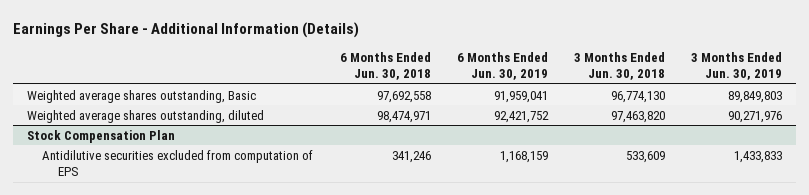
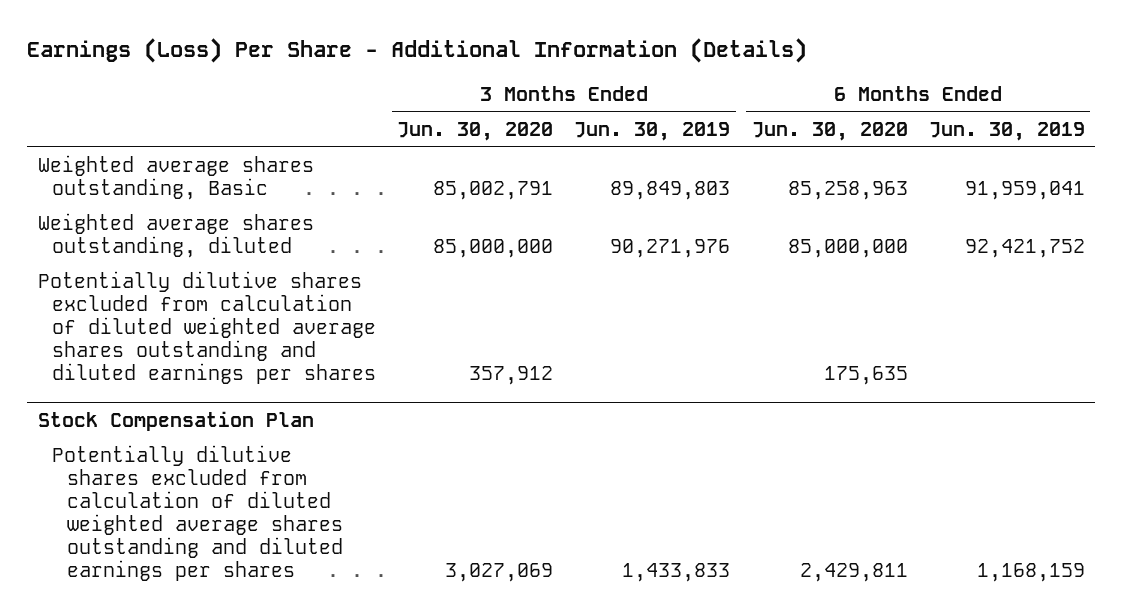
[13,21,360,38] Earnings Per Share - Additional Information (Details) -> [27,38,808,64] Earnings (Loss) Per Share - Additional Information (Details)
[339,51,431,81] 6 Months Ended Jun. 30, 2018 -> none
[574,51,666,81] 3 Months Ended Jun. 30, 2018 -> none
none -> [397,121,554,141] Jun. 30, 2020
none -> [751,121,908,141] Jun. 30, 2020
none -> [37,271,377,385] Potentially dilutive shares excluded from calculation of diluted weighted average shares outstanding and diluted earnings per shares
[42,149,314,177] Antidilutive securities excluded from computation of EPS -> [52,445,343,582] Potentially dilutive shares excluded from calculation of diluted weighted average shares outstanding and diluted earnings per shares

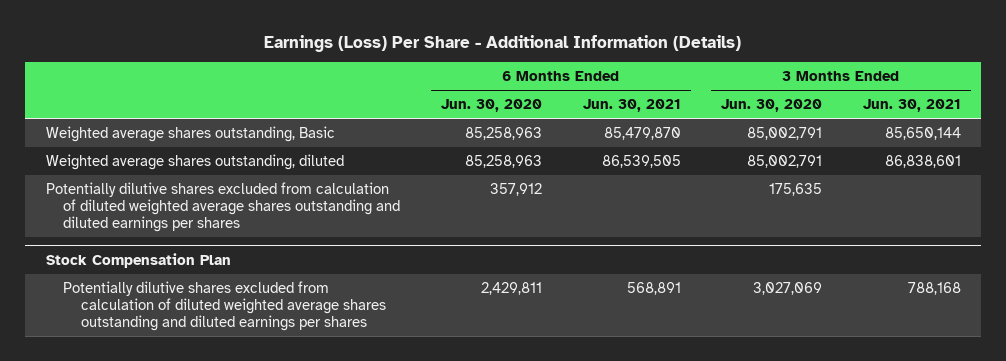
[574,121,731,141] Jun. 30, 2019 -> none
[928,121,1085,141] Jun. 30, 2019 -> none
none -> [582,99,681,113] Jun. 30, 2021
none -> [862,99,961,113] Jun. 30, 2021
[433,239,554,259] 85,000,000 -> [747,154,823,168] 85,002,791
[787,239,908,259] 85,000,000 -> [464,154,542,168] 85,258,963
[469,366,554,386] 357,912 -> [769,182,823,196] 175,635
[823,366,908,386] 175,635 -> [489,182,542,196] 357,912

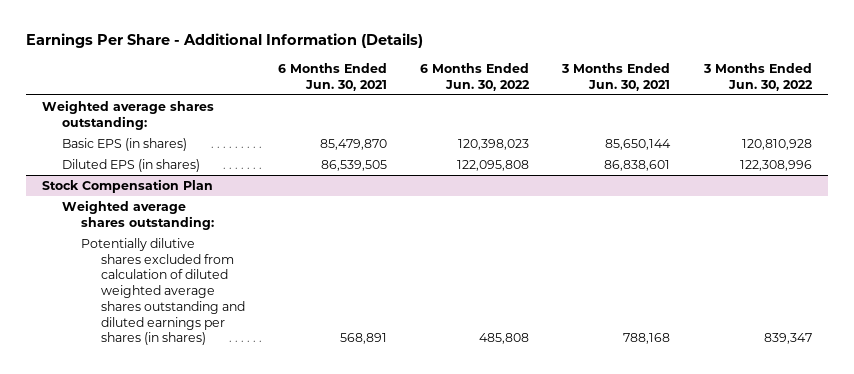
[264,34,742,52] Earnings (Loss) Per Share - Additional Information (Details) -> [25,33,423,49] Earnings Per Share - Additional Information (Details)
[440,99,542,113] Jun. 30, 2020 -> none
[721,99,823,113] Jun. 30, 2020 -> none
none -> [420,62,531,91] 6 Months Ended Jun. 30, 2022
none -> [702,62,813,91] 3 Months Ended Jun. 30, 2022
[45,181,401,233] Potentially dilutive shares excluded from calculation of diluted weighted average shares outstanding and diluted earnings per shares -> none
none -> [42,99,215,130] Weighted average shares outstanding:
[45,125,335,142] Weighted average shares outstanding, Basic -> [61,137,187,151] Basic EPS (in shares)
[45,153,344,170] Weighted average shares outstanding, diluted -> [61,158,200,172] Diluted EPS (in shares)
none -> [61,199,215,230] Weighted average shares outstanding:
[63,280,387,332] Potentially dilutive shares excluded from calculation of diluted weighted average shares outstanding and diluted earnings per shares -> [81,237,246,346] Potentially dilutive shares excluded from calculation of diluted weighted average shares outstanding and diluted earnings per shares (in shares)

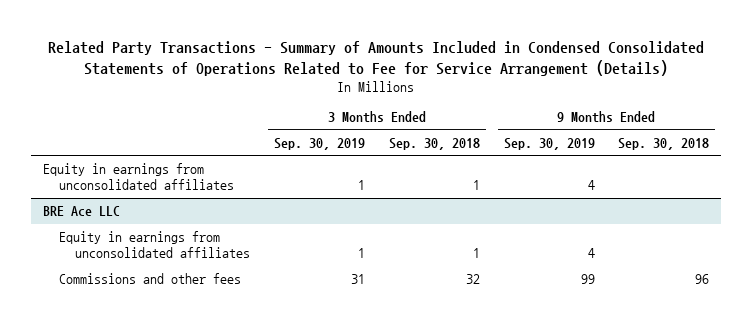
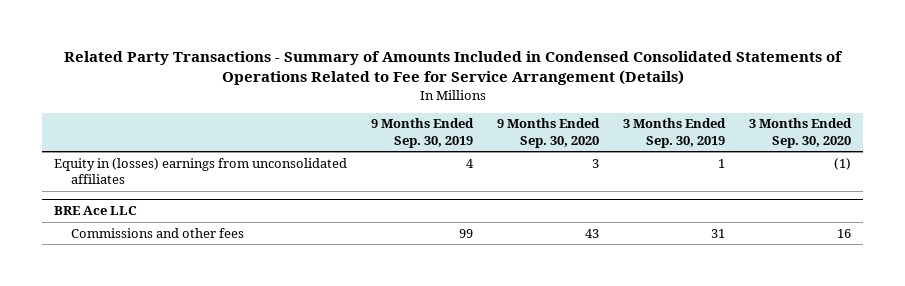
[388,137,480,150] Sep. 30, 2018 -> none
[618,137,710,150] Sep. 30, 2018 -> none
none -> [497,118,601,148] 9 Months Ended Sep. 30, 2020
none -> [749,118,853,148] 3 Months Ended Sep. 30, 2020
[43,163,235,191] Equity in earnings from unconsolidated affiliates -> [54,157,348,185] Equity in (losses) earnings from unconsolidated affiliates
[59,231,251,259] Equity in earnings from unconsolidated affiliates -> none

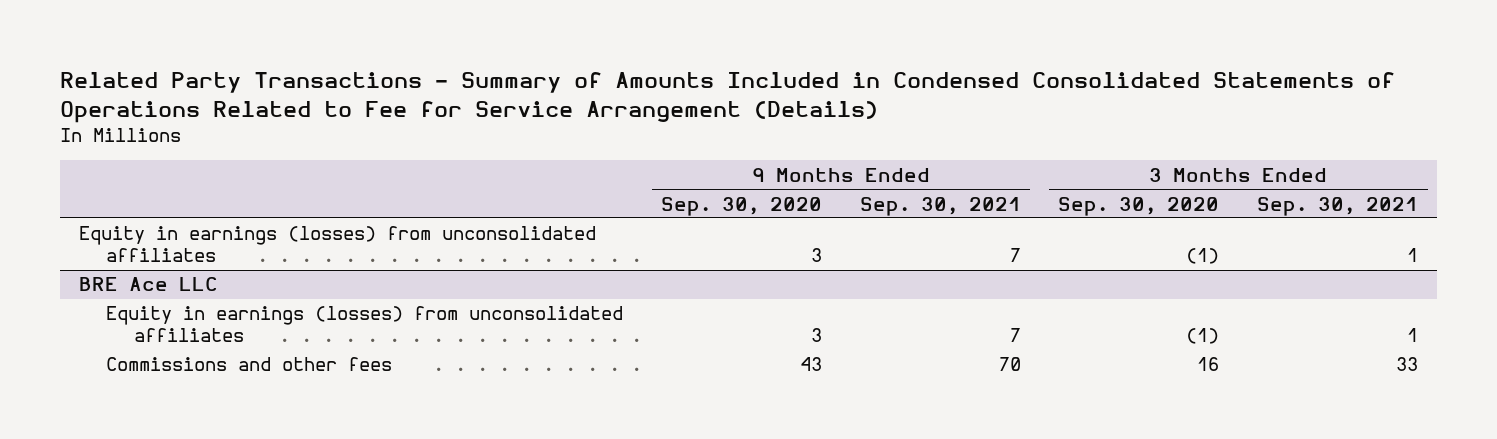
[371,118,475,148] 9 Months Ended Sep. 30, 2019 -> none
[623,118,727,148] 3 Months Ended Sep. 30, 2019 -> none
none -> [859,196,1021,216] Sep. 30, 2021
none -> [1257,196,1419,216] Sep. 30, 2021
[54,157,348,185] Equity in (losses) earnings from unconsolidated affiliates -> [78,226,596,263] Equity in earnings (losses) from unconsolidated affiliates
none -> [106,306,624,343] Equity in earnings (losses) from unconsolidated affiliates

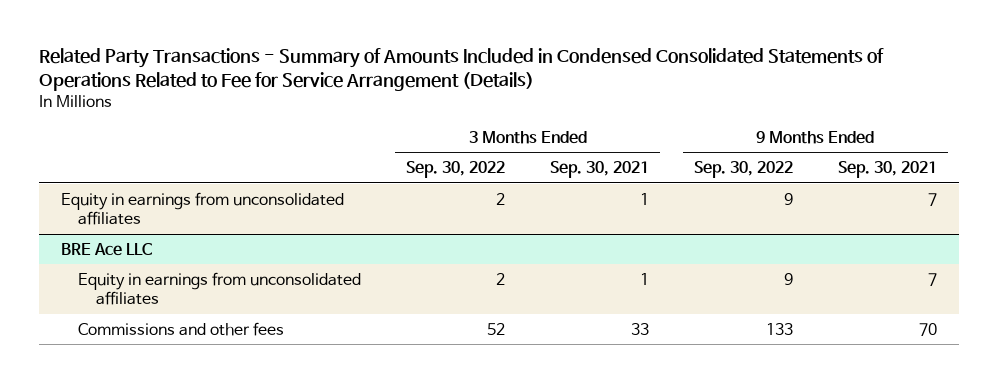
[661,196,823,216] Sep. 30, 2020 -> none
[1058,196,1220,216] Sep. 30, 2020 -> none
none -> [406,161,506,179] Sep. 30, 2022
none -> [694,161,794,179] Sep. 30, 2022
[78,226,596,263] Equity in earnings (losses) from unconsolidated affiliates -> [61,191,345,225] Equity in earnings from unconsolidated affiliates
[106,306,624,343] Equity in earnings (losses) from unconsolidated affiliates -> [78,271,362,305] Equity in earnings from unconsolidated affiliates

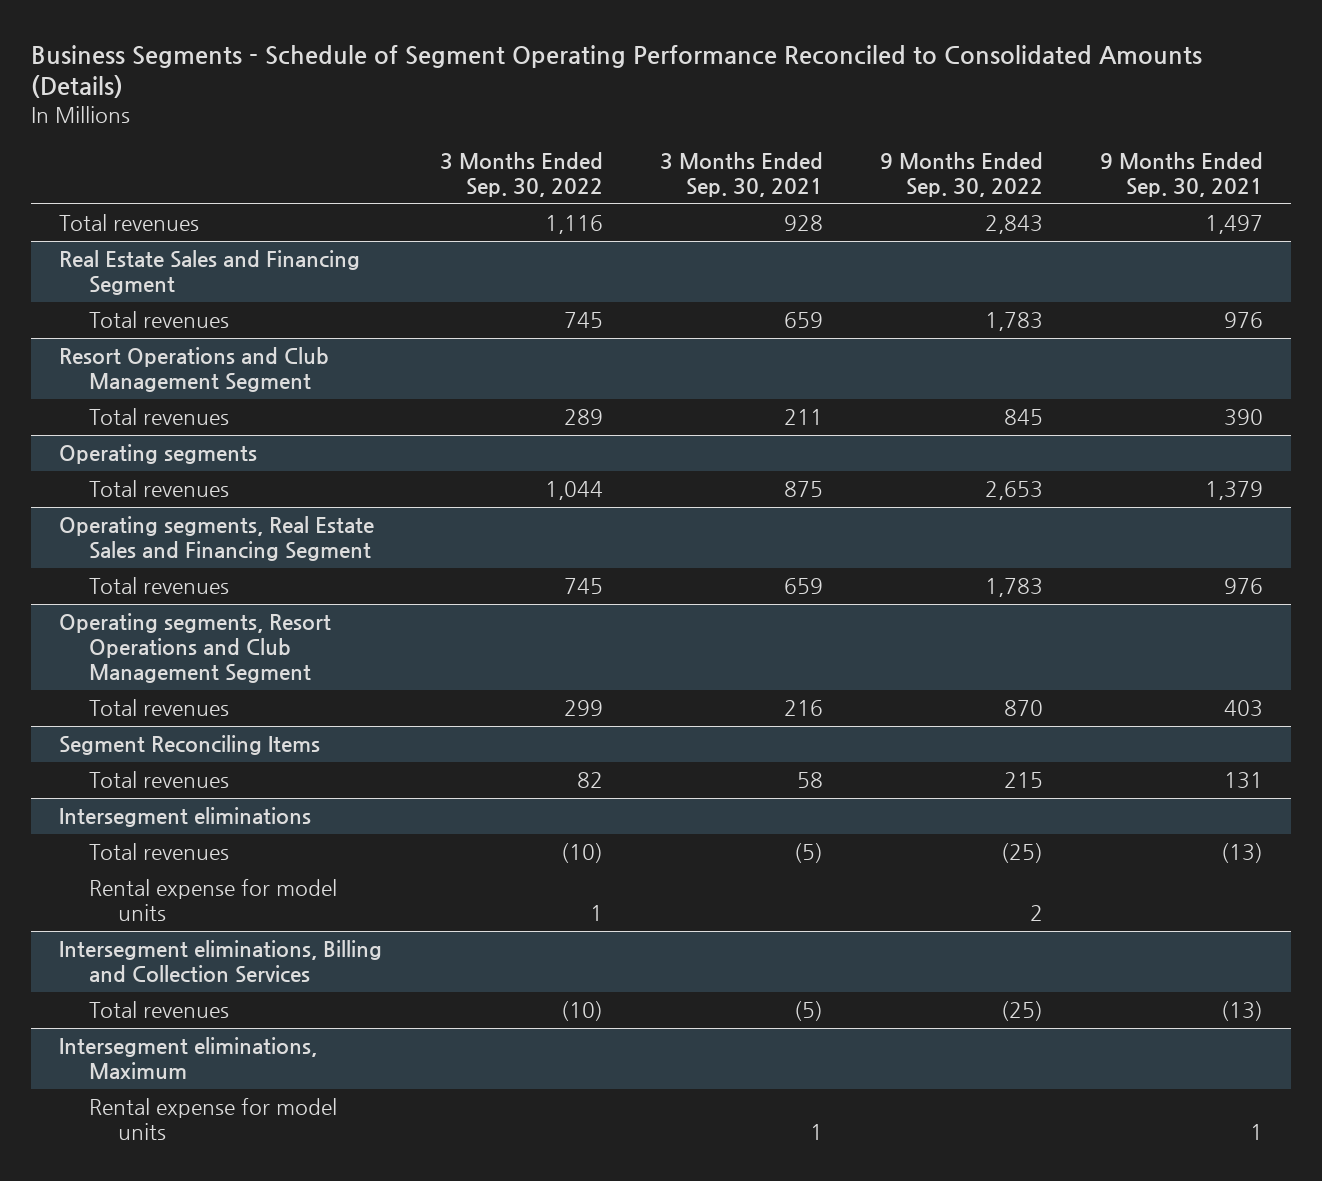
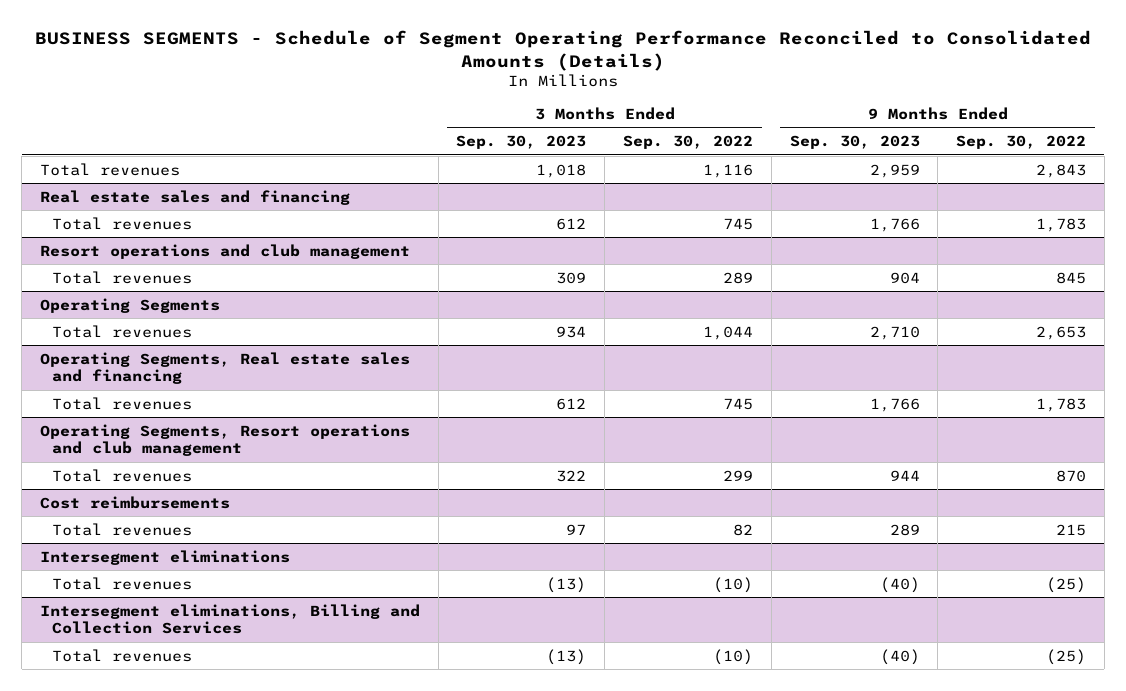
[30,44,1202,99] Business Segments - Schedule of Segment Operating Performance Reconciled to Consolidated Amounts (Details) -> [35,30,1092,71] BUSINESS SEGMENTS - Schedule of Segment Operating Performance Reconciled to Consolidated Amounts (Details)
[659,152,823,197] 3 Months Ended Sep. 30, 2021 -> none
[1099,152,1263,197] 9 Months Ended Sep. 30, 2021 -> none
none -> [456,135,587,150] Sep. 30, 2023
none -> [789,135,920,150] Sep. 30, 2023
[59,250,361,296] Real Estate Sales and Financing Segment -> [39,189,350,205] Real estate sales and financing
[59,347,330,393] Resort Operations and Club Management Segment -> [39,243,410,259] Resort operations and club management
[59,444,258,465] Operating segments -> [39,297,220,313] Operating Segments
[59,516,375,562] Operating segments, Real Estate Sales and Financing Segment -> [39,351,410,385] Operating Segments, Real estate sales and financing
[59,613,332,684] Operating segments, Resort Operations and Club Management Segment -> [39,423,410,457] Operating Segments, Resort operations and club management
[59,735,321,756] Segment Reconciling Items -> [39,495,230,509] Cost reimbursements
[88,879,337,922] Rental expense for model units -> none
[59,1037,318,1080] Intersegment eliminations, Maximum -> none
[88,1098,337,1141] Rental expense for model units -> none

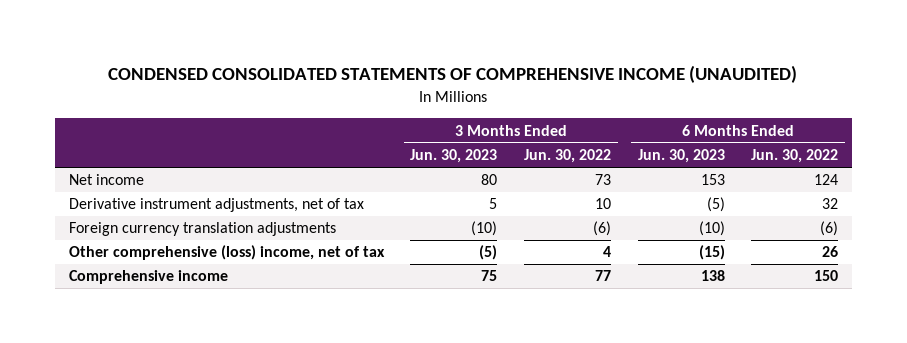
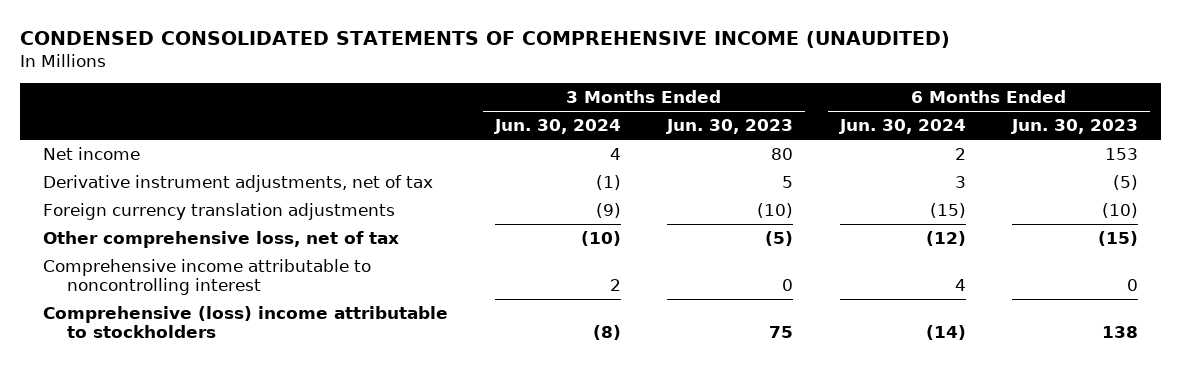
[523,149,611,164] Jun. 30, 2022 -> none
[751,149,839,164] Jun. 30, 2022 -> none
none -> [493,119,621,135] Jun. 30, 2024
none -> [838,119,966,135] Jun. 30, 2024
[68,245,385,261] Other comprehensive (loss) income, net of tax -> [43,230,400,248] Other comprehensive loss, net of tax
none -> [43,258,372,295] Comprehensive income attributable to noncontrolling interest
[68,270,228,285] Comprehensive income -> [43,305,449,338] Comprehensive (loss) income attributable to stockholders

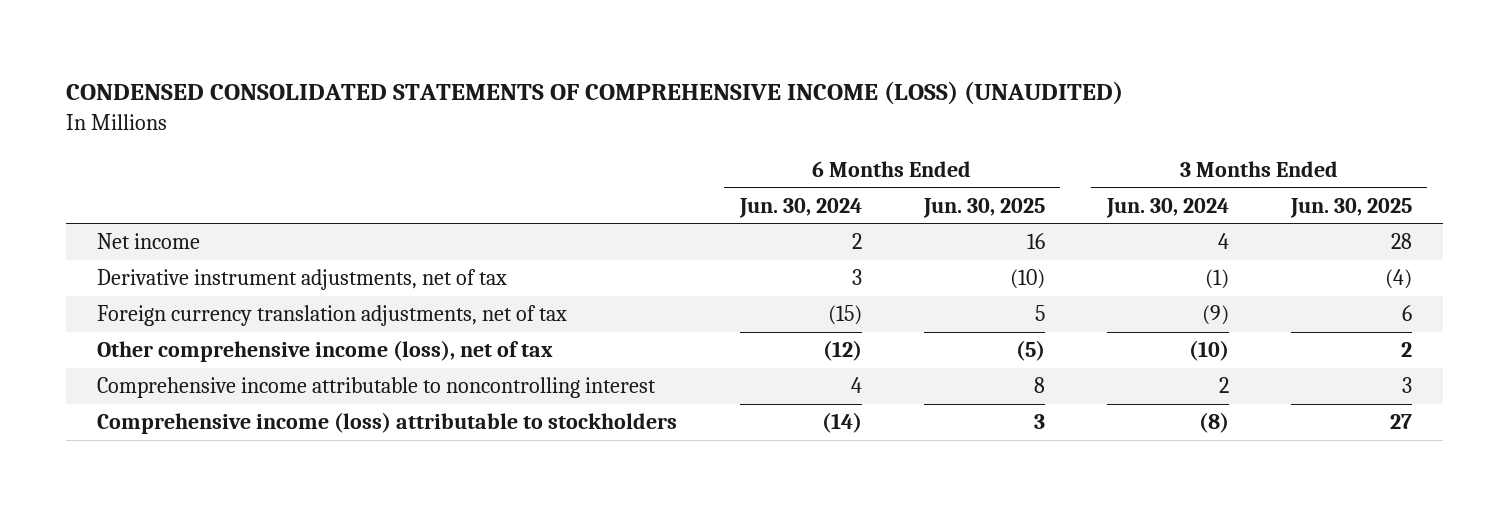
[19,31,950,49] CONDENSED CONSOLIDATED STATEMENTS OF COMPREHENSIVE INCOME (UNAUDITED) -> [66,81,1124,106] CONDENSED CONSOLIDATED STATEMENTS OF COMPREHENSIVE INCOME (LOSS) (UNAUDITED)
[666,119,794,135] Jun. 30, 2023 -> none
[1010,119,1138,135] Jun. 30, 2023 -> none
none -> [922,197,1045,218] Jun. 30, 2025
none -> [1289,197,1412,218] Jun. 30, 2025
[43,202,396,220] Foreign currency translation adjustments -> [97,305,568,327] Foreign currency translation adjustments, net of tax
[43,230,400,248] Other comprehensive loss, net of tax -> [97,340,554,363] Other comprehensive income (loss), net of tax
[43,305,449,338] Comprehensive (loss) income attributable to stockholders -> [97,412,678,435] Comprehensive income (loss) attributable to stockholders

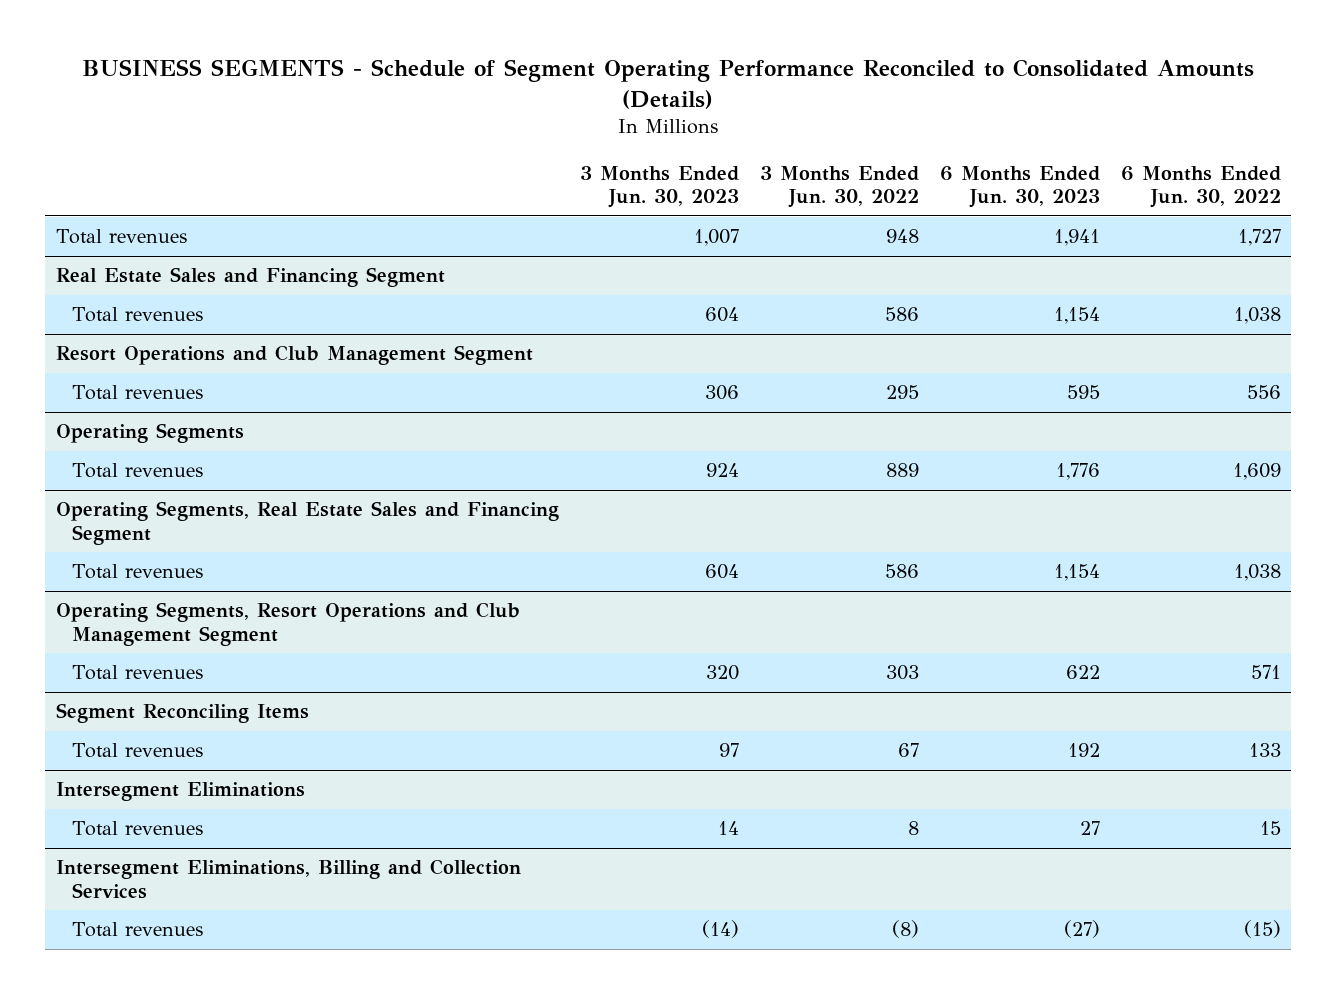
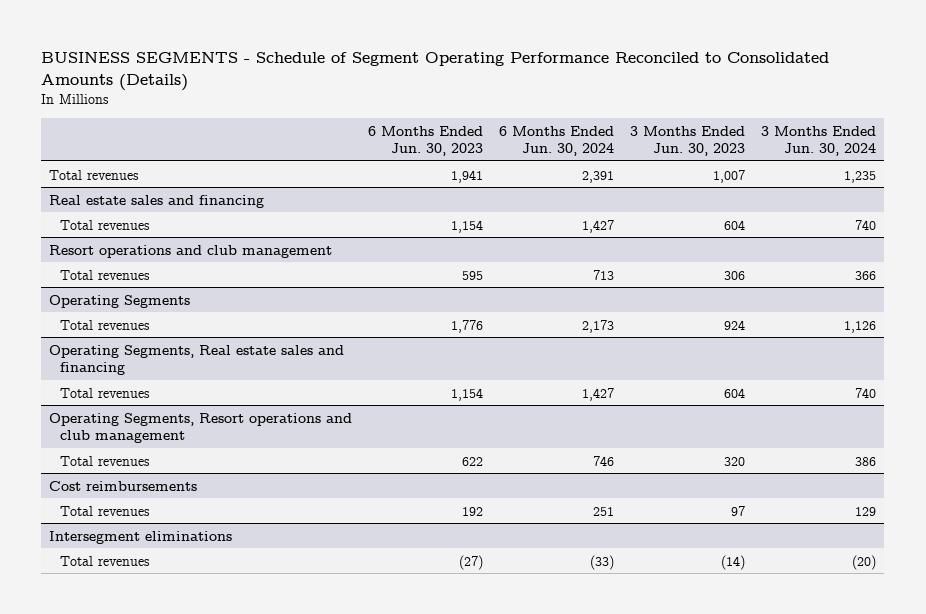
[759,165,919,209] 3 Months Ended Jun. 30, 2022 -> none
[1120,165,1281,209] 6 Months Ended Jun. 30, 2022 -> none
none -> [499,125,615,157] 6 Months Ended Jun. 30, 2024
none -> [761,125,877,157] 3 Months Ended Jun. 30, 2024
[55,267,445,288] Real Estate Sales and Financing Segment -> [49,194,265,208] Real estate sales and financing
[55,345,533,366] Resort Operations and Club Management Segment -> [49,244,333,258] Resort operations and club management
[55,501,559,545] Operating Segments, Real Estate Sales and Financing Segment -> [49,344,345,375] Operating Segments, Real estate sales and financing
[55,602,520,646] Operating Segments, Resort Operations and Club Management Segment -> [49,412,353,443] Operating Segments, Resort operations and club management
[55,703,309,724] Segment Reconciling Items -> [49,480,198,491] Cost reimbursements
[71,821,203,837] Total revenues -> none
[55,859,521,899] Intersegment Eliminations, Billing and Collection Services -> none
[55,782,305,802] Intersegment Eliminations -> [49,530,233,544] Intersegment eliminations

